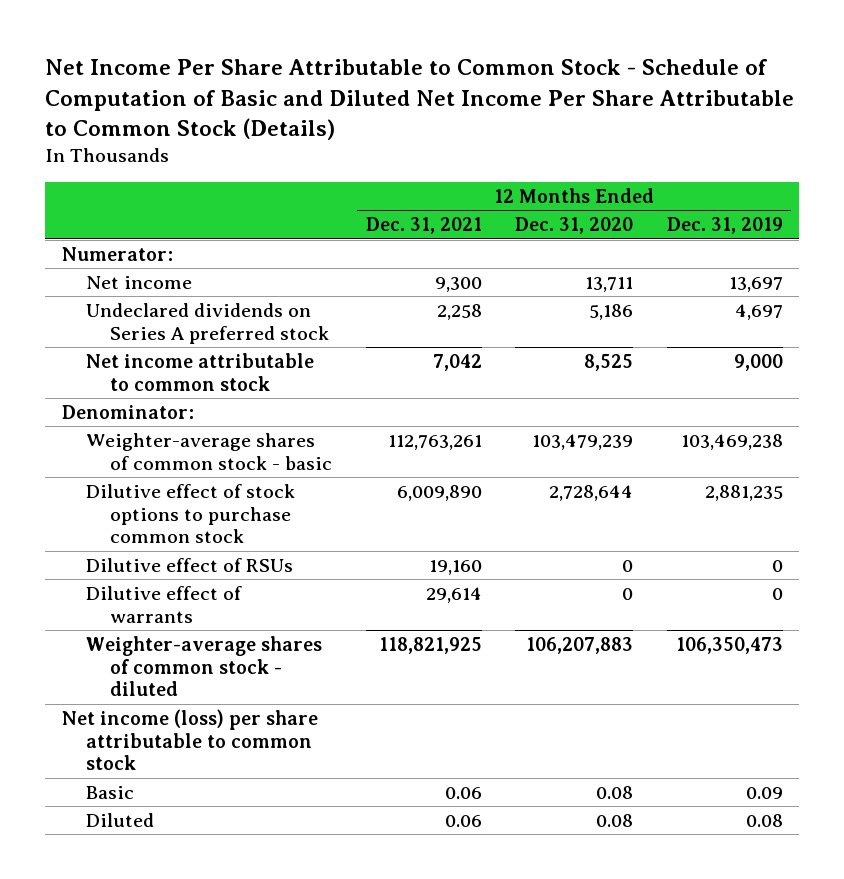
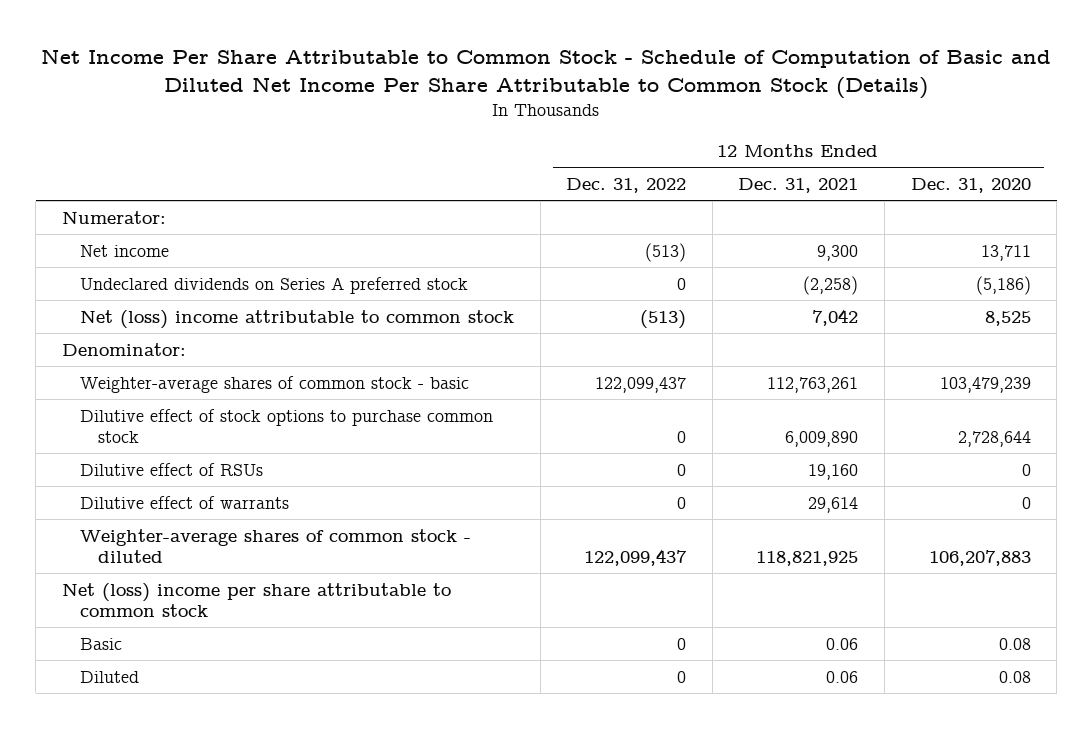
[666,217,783,235] Dec. 31, 2019 -> none
none -> [566,178,687,194] Dec. 31, 2022
[436,303,482,320] 2,258 -> [803,275,859,295] (2,258)
[589,303,634,320] 5,186 -> [975,275,1031,295] (5,186)
[85,352,314,391] Net income attributable to common stock -> [80,309,515,329] Net (loss) income attributable to common stock
[61,708,318,771] Net income (loss) per share attributable to common stock -> [61,582,451,618] Net (loss) income per share attributable to common stock

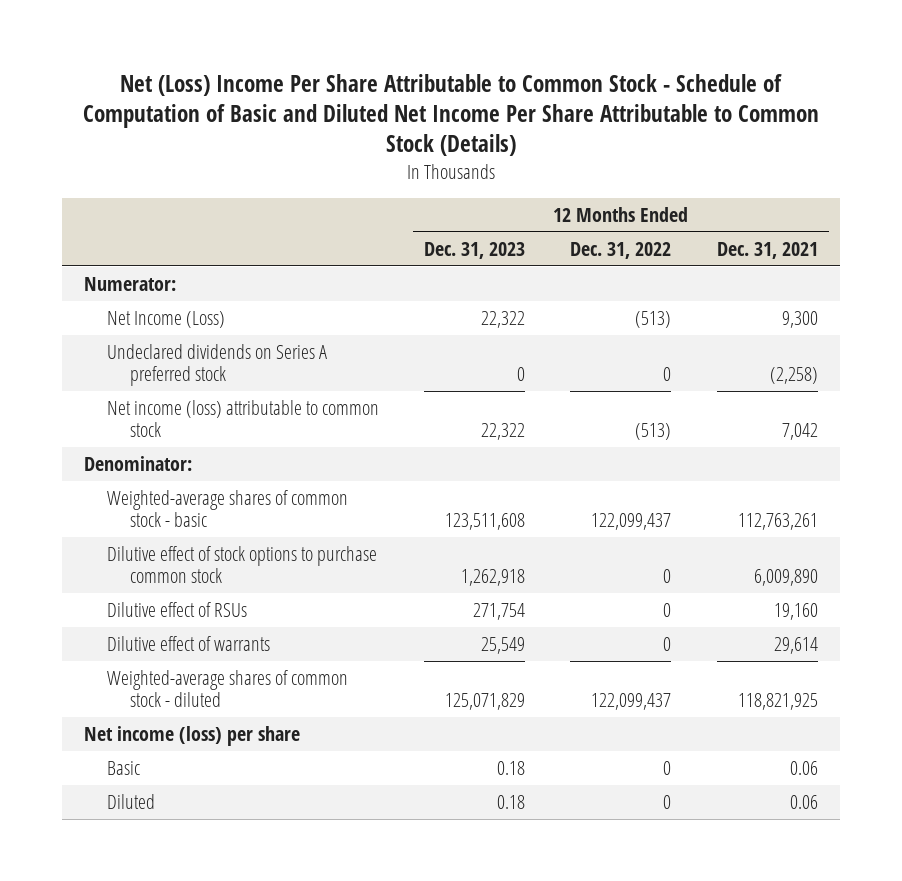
[41,48,1052,99] Net Income Per Share Attributable to Common Stock - Schedule of Computation of Basic and Diluted Net Income Per Share Attributable to Common Stock (Details) -> [82,73,819,157] Net (Loss) Income Per Share Attributable to Common Stock - Schedule of Computation of Basic and Diluted Net Income Per Share Attributable to Common Stock (Details)
[910,178,1031,194] Dec. 31, 2020 -> none
none -> [424,241,526,259] Dec. 31, 2023
[80,244,170,257] Net income -> [107,310,226,328] Net Income (Loss)
[80,309,515,329] Net (loss) income attributable to common stock -> [107,399,380,438] Net income (loss) attributable to common stock
[80,375,470,393] Weighter-average shares of common stock - basic -> [107,489,349,528] Weighted-average shares of common stock - basic
[80,528,472,564] Weighter-average shares of common stock - diluted -> [107,669,349,708] Weighted-average shares of common stock - diluted
[61,582,451,618] Net (loss) income per share attributable to common stock -> [84,725,301,746] Net income (loss) per share

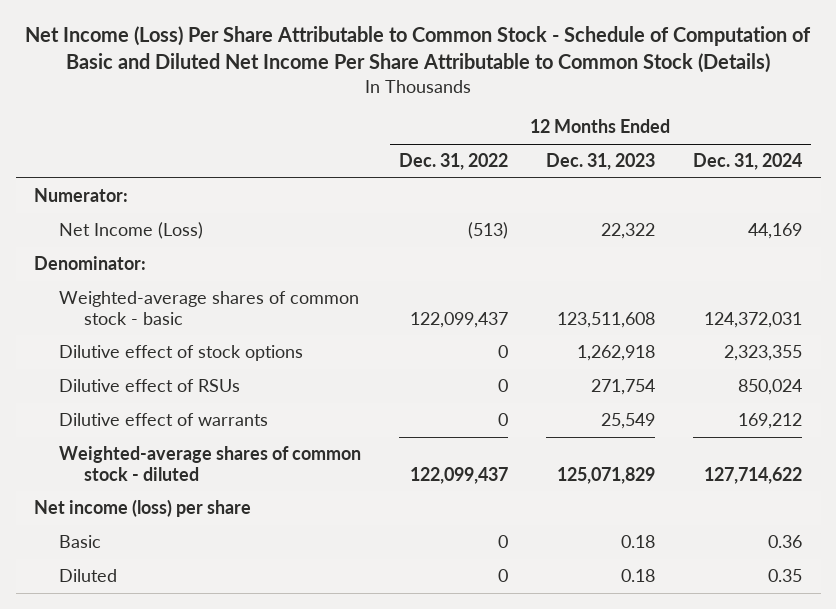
[82,73,819,157] Net (Loss) Income Per Share Attributable to Common Stock - Schedule of Computation of Basic and Diluted Net Income Per Share Attributable to Common Stock (Details) -> [25,26,812,74] Net Income (Loss) Per Share Attributable to Common Stock - Schedule of Computation of Basic and Diluted Net Income Per Share Attributable to Common Stock (Details)
[716,241,818,259] Dec. 31, 2021 -> none
none -> [692,153,802,171] Dec. 31, 2024
[107,343,328,387] Undeclared dividends on Series A preferred stock -> none
[107,399,380,438] Net income (loss) attributable to common stock -> none
[107,545,378,584] Dilutive effect of stock options to purchase common stock -> [59,345,304,362] Dilutive effect of stock options

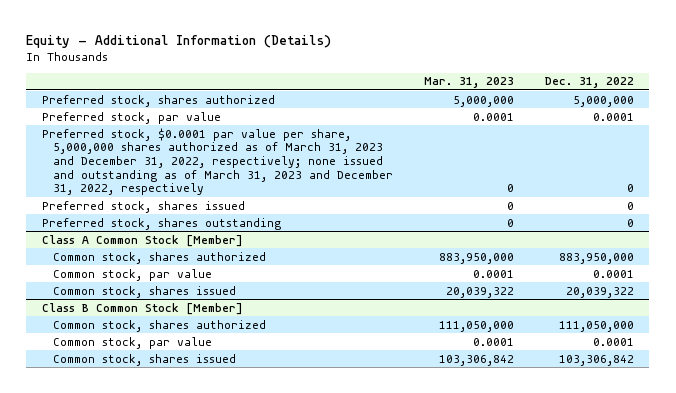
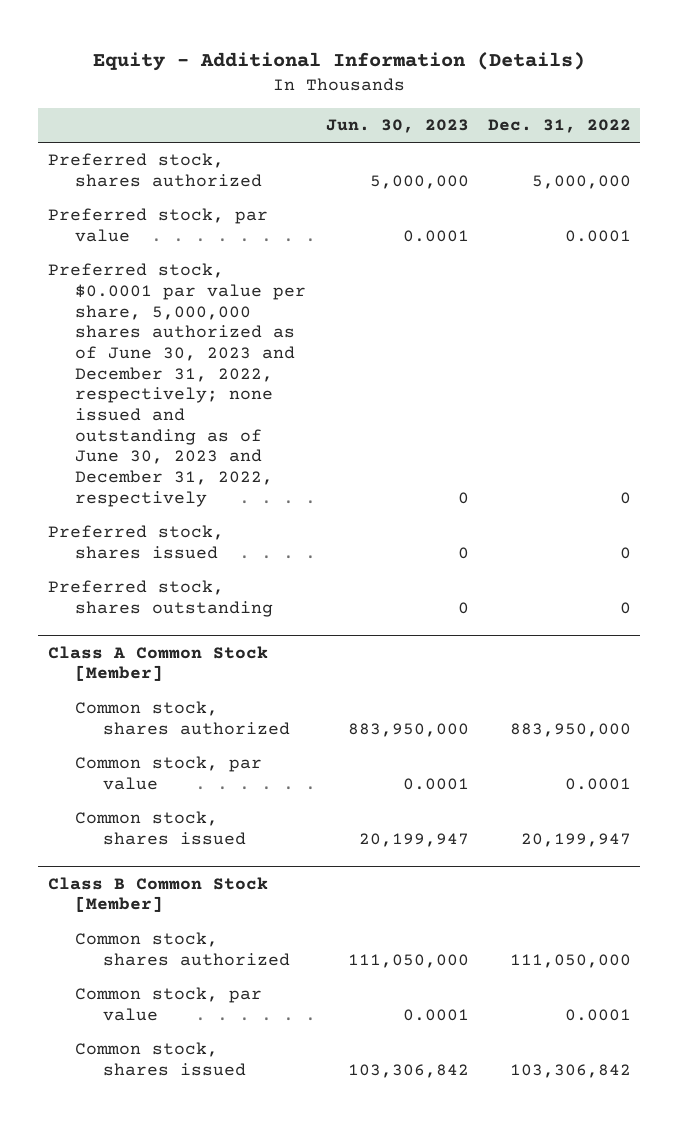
[423,77,514,89] Mar. 31, 2023 -> none
none -> [325,119,469,134] Jun. 30, 2023
[41,127,393,196] Preferred stock, $0.0001 par value per share, 5,000,000 shares authorized as of March 31, 2023 and December 31, 2022, respectively; none issued and outstanding as of March 31, 2023 and December 31, 2022, respectively -> [47,263,307,507] Preferred stock, $0.0001 par value per share, 5,000,000 shares authorized as of June 30, 2023 and December 31, 2022, respectively; none issued and outstanding as of June 30, 2023 and December 31, 2022, respectively
[565,286,634,298] 20,039,322 -> [520,833,631,848] 20,199,947

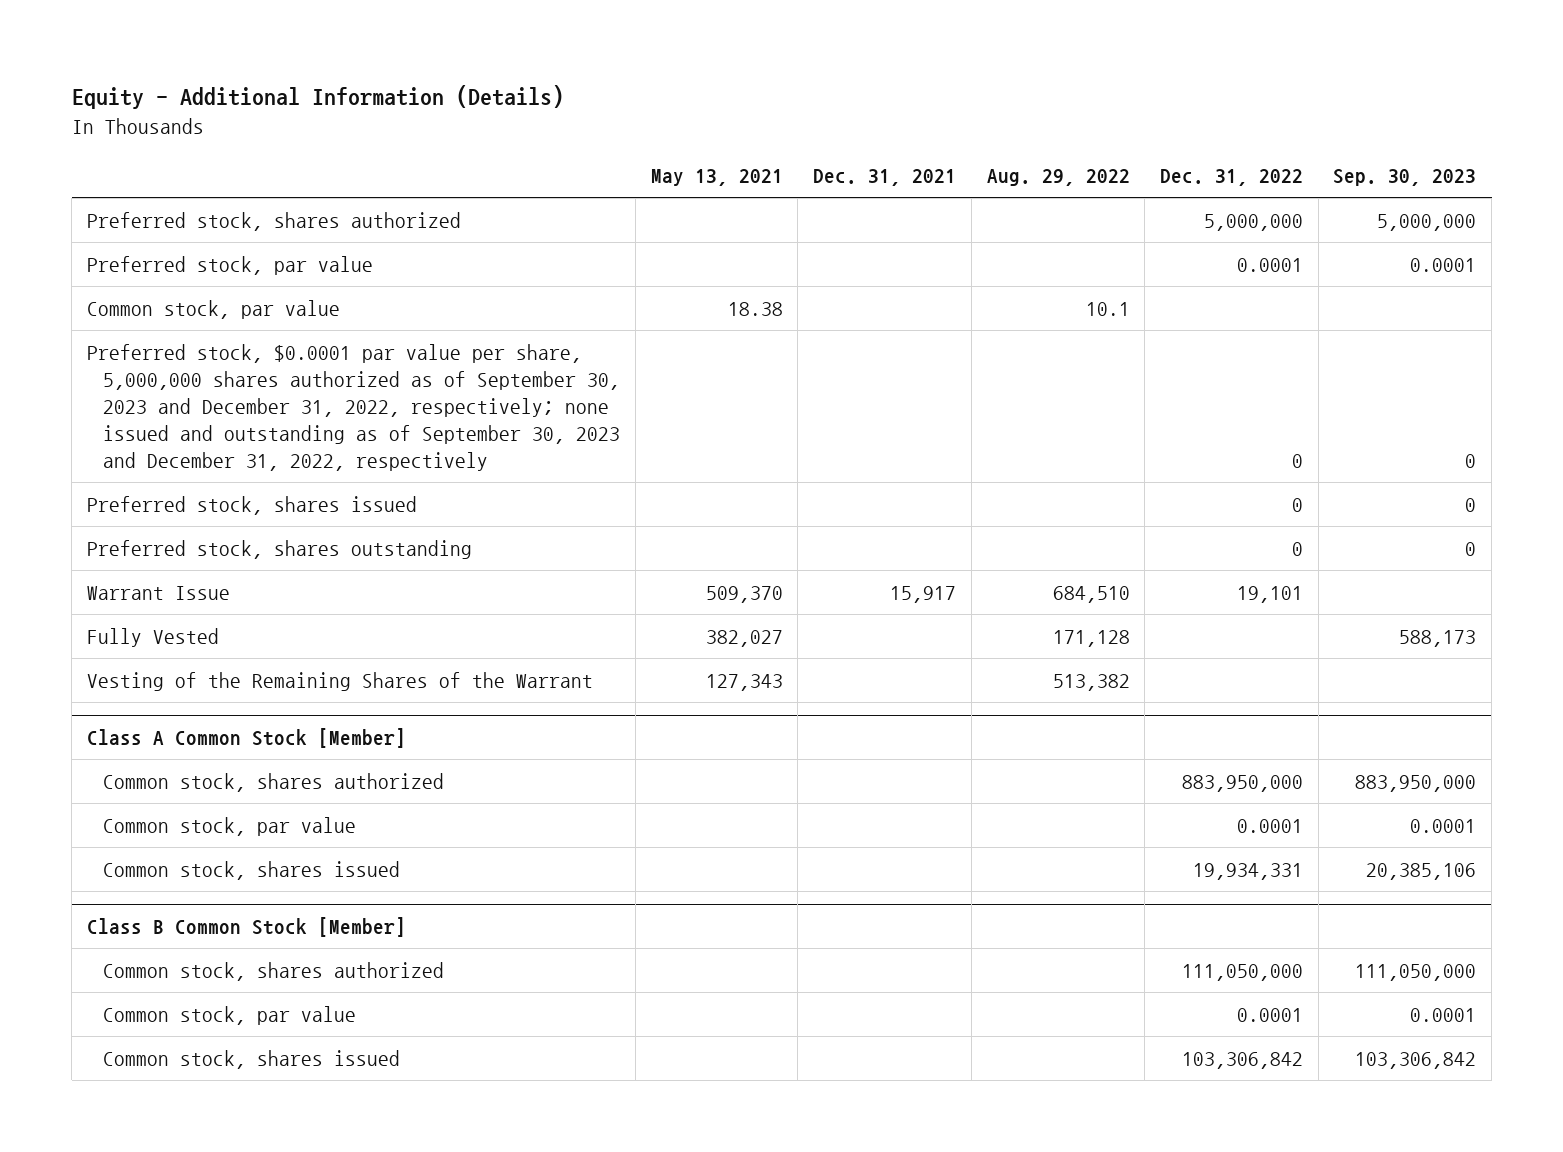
[325,119,469,134] Jun. 30, 2023 -> none
none -> [650,168,783,186] May 13, 2021
none -> [813,168,957,186] Dec. 31, 2021
none -> [986,168,1130,186] Aug. 29, 2022
none -> [1333,168,1477,186] Sep. 30, 2023
none -> [86,299,340,319] Common stock, par value
[47,263,307,507] Preferred stock, $0.0001 par value per share, 5,000,000 shares authorized as of June 30, 2023 and December 31, 2022, respectively; none issued and outstanding as of June 30, 2023 and December 31, 2022, respectively -> [86,343,621,471] Preferred stock, $0.0001 par value per share, 5,000,000 shares authorized as of September 30, 2023 and December 31, 2022, respectively; none issued and outstanding as of September 30, 2023 and December 31, 2022, respectively
none -> [86,585,230,600] Warrant Issue
none -> [86,627,219,647] Fully Vested
none -> [86,671,593,691] Vesting of the Remaining Shares of the Warrant
[520,833,631,848] 20,199,947 -> [1192,862,1303,880] 19,934,331

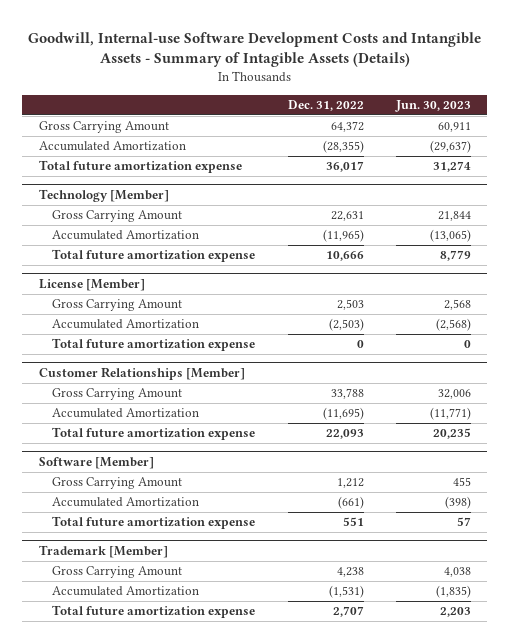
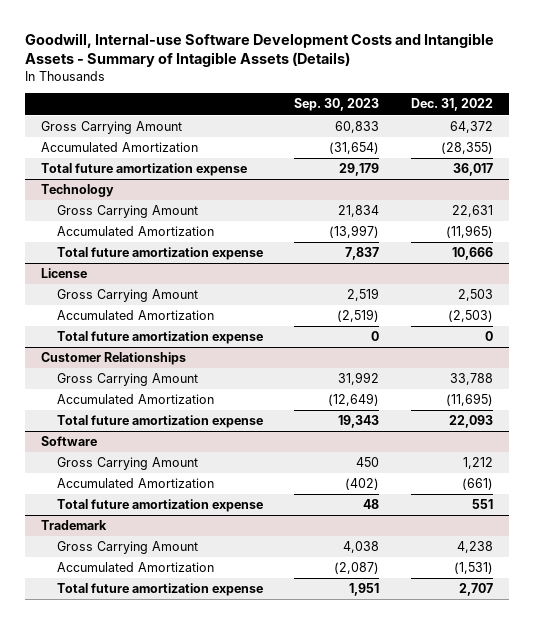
[394,99,471,112] Jun. 30, 2023 -> none
none -> [294,98,380,112] Sep. 30, 2023
[38,189,169,203] Technology [Member] -> [40,184,114,198] Technology
[38,279,145,292] License [Member] -> [40,268,87,279] License
[38,367,245,381] Customer Relationships [Member] -> [40,352,186,366] Customer Relationships
[38,457,154,470] Software [Member] -> [40,436,97,447] Software
[38,545,168,559] Trademark [Member] -> [40,520,107,531] Trademark

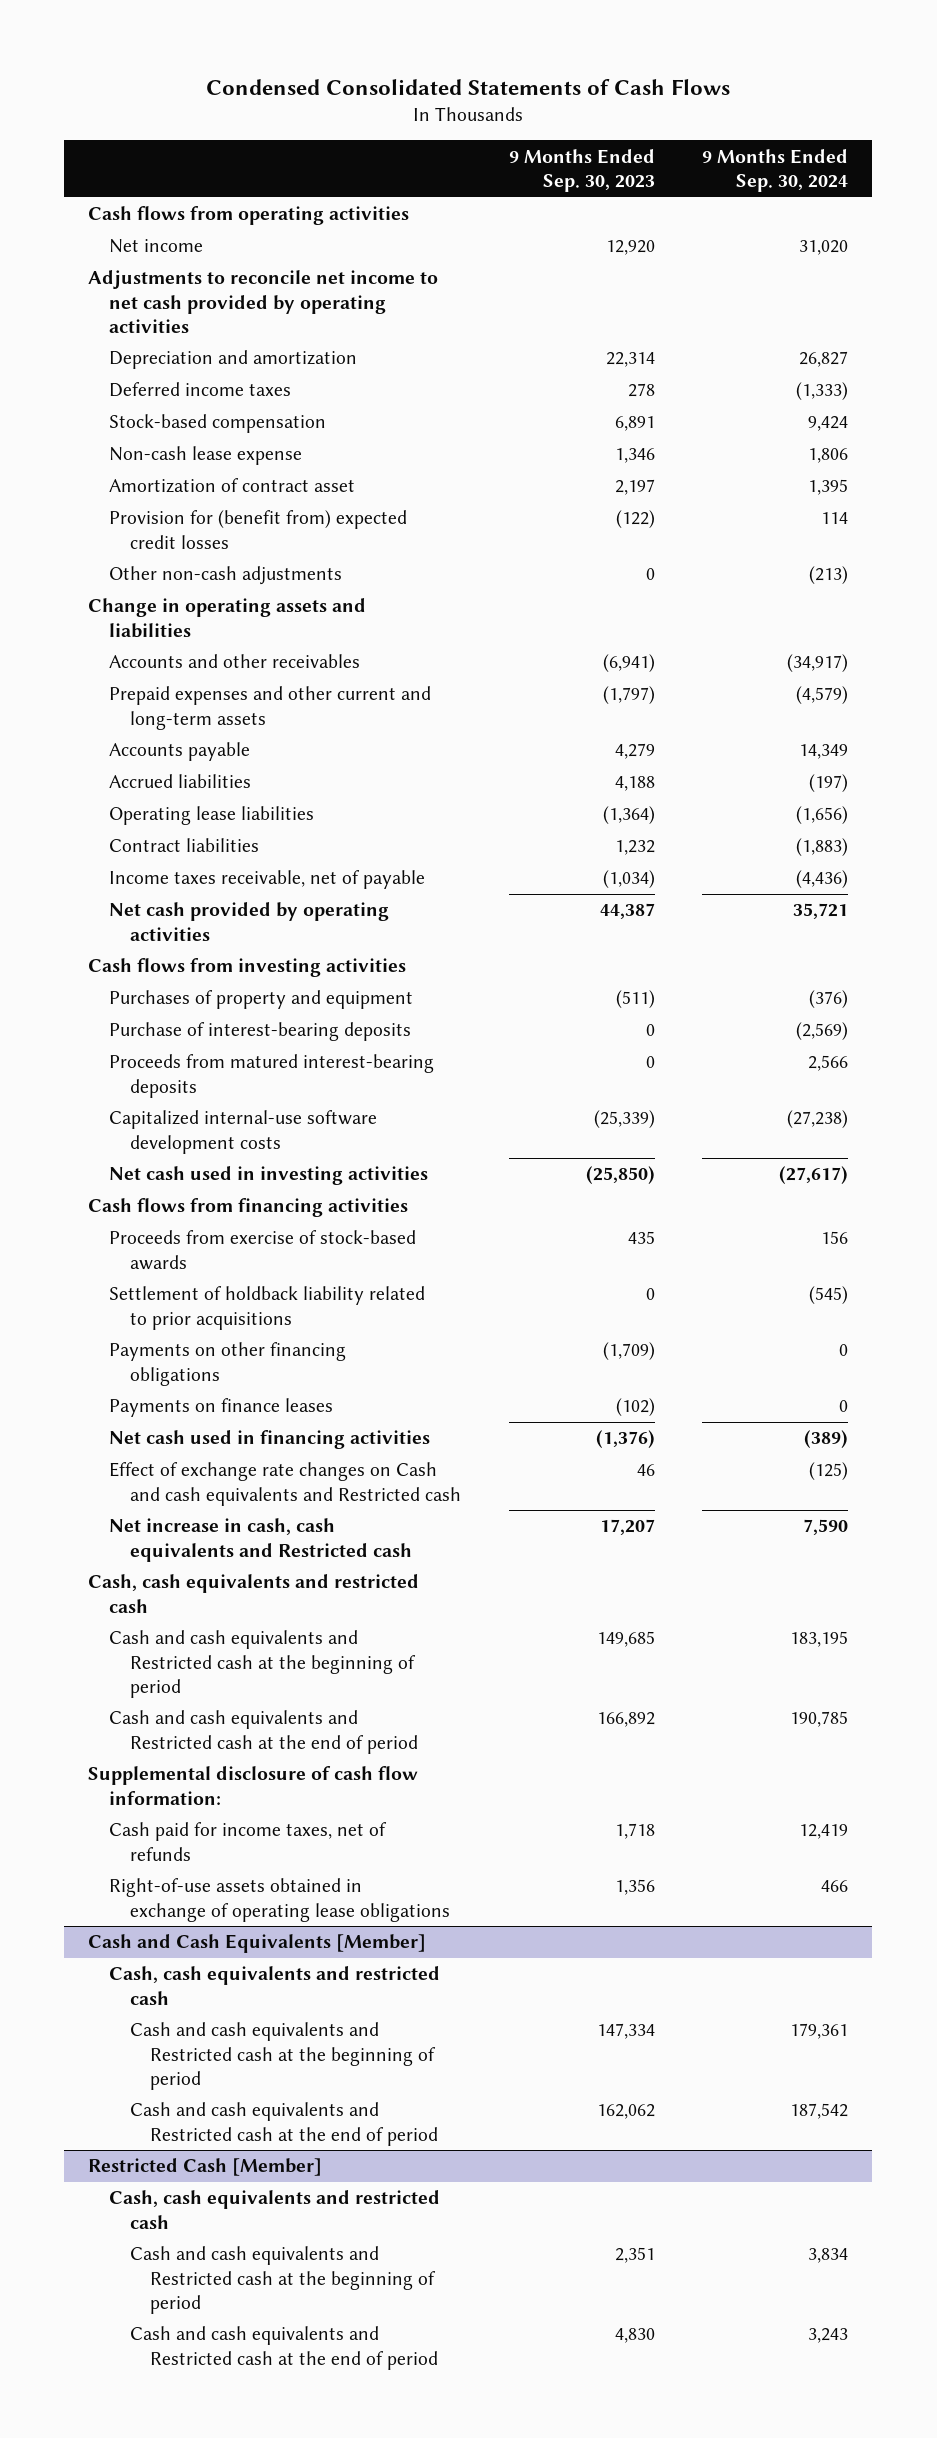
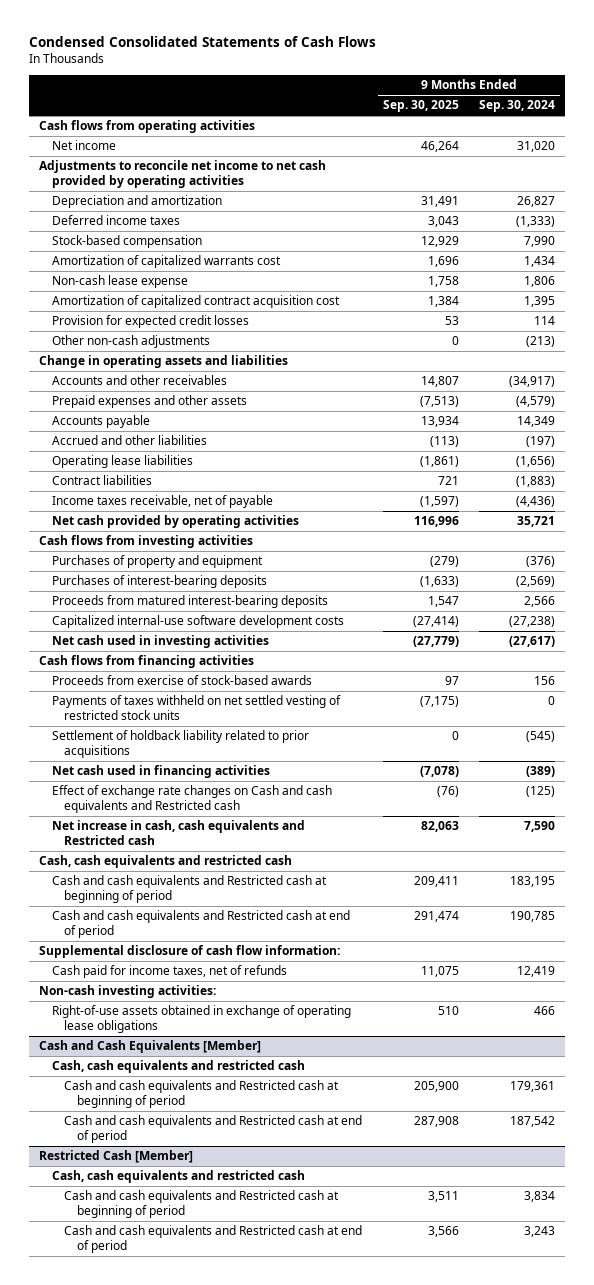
[508,148,655,192] 9 Months Ended Sep. 30, 2023 -> none
none -> [382,100,459,113] Sep. 30, 2025
[808,416,849,432] 9,424 -> [524,236,556,248] 7,990
none -> [51,255,281,269] Amortization of capitalized warrants cost
[109,478,356,494] Amortization of contract asset -> [51,295,340,309] Amortization of capitalized contract acquisition cost
[109,510,408,549] Provision for (benefit from) expected credit losses -> [51,315,249,329] Provision for expected credit losses
[109,686,432,730] Prepaid expenses and other current and long-term assets -> [51,395,247,409] Prepaid expenses and other assets
[109,774,252,789] Accrued liabilities -> [51,435,207,446] Accrued and other liabilities
[109,1022,412,1042] Purchase of interest-bearing deposits -> [51,575,267,589] Purchases of interest-bearing deposits
none -> [51,695,341,721] Payments of taxes withheld on net settled vesting of restricted stock units
[109,1342,347,1386] Payments on other financing obligations -> none
[109,1398,334,1418] Payments on finance leases -> none
[109,1630,416,1698] Cash and cash equivalents and Restricted cash at the beginning of period -> [51,875,327,904] Cash and cash equivalents and Restricted cash at beginning of period
[109,1710,418,1754] Cash and cash equivalents and Restricted cash at the end of period -> [51,910,350,939] Cash and cash equivalents and Restricted cash at end of period
none -> [38,985,216,999] Non-cash investing activities:
[129,2022,437,2090] Cash and cash equivalents and Restricted cash at the beginning of period -> [64,1080,340,1109] Cash and cash equivalents and Restricted cash at beginning of period
[129,2102,439,2146] Cash and cash equivalents and Restricted cash at the end of period -> [64,1115,363,1144] Cash and cash equivalents and Restricted cash at end of period
[129,2246,437,2314] Cash and cash equivalents and Restricted cash at the beginning of period -> [64,1190,340,1219] Cash and cash equivalents and Restricted cash at beginning of period
[129,2326,439,2370] Cash and cash equivalents and Restricted cash at the end of period -> [64,1225,363,1254] Cash and cash equivalents and Restricted cash at end of period

